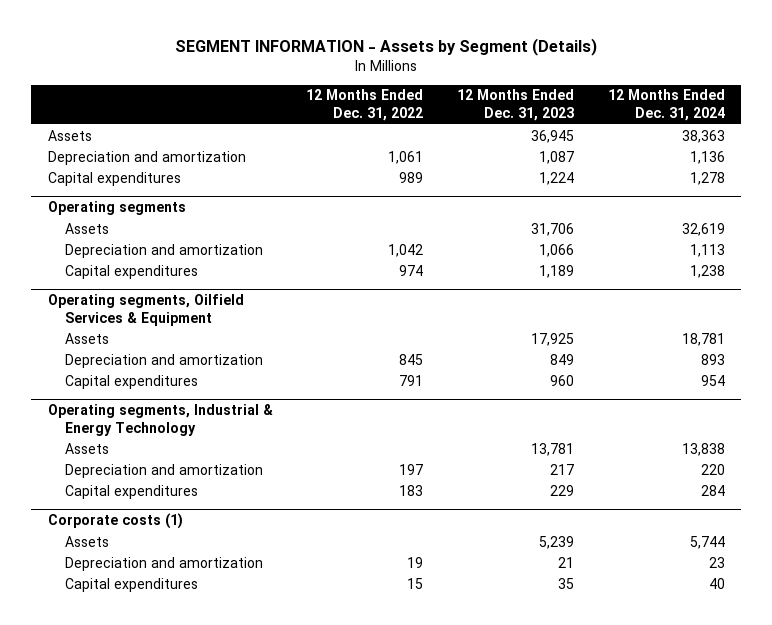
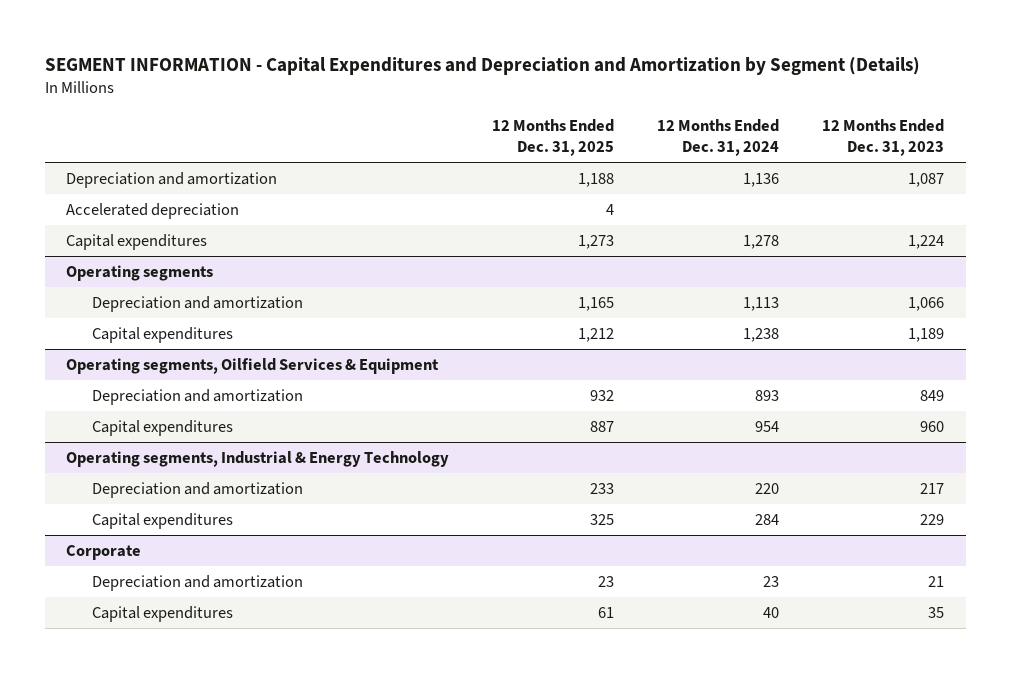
[175,38,598,57] SEGMENT INFORMATION - Assets by Segment (Details) -> [44,56,920,75] SEGMENT INFORMATION - Capital Expenditures and Depreciation and Amortization by Segment (Details)
[306,89,424,121] 12 Months Ended Dec. 31, 2022 -> none
none -> [492,118,615,157] 12 Months Ended Dec. 31, 2025
[47,129,92,141] Assets -> none
none -> [66,203,240,220] Accelerated depreciation
[64,222,109,234] Assets -> none
[64,332,109,344] Assets -> none
[64,442,109,454] Assets -> none
[64,535,109,547] Assets -> none
[47,513,183,530] Corporate costs (1) -> [66,545,142,561] Corporate

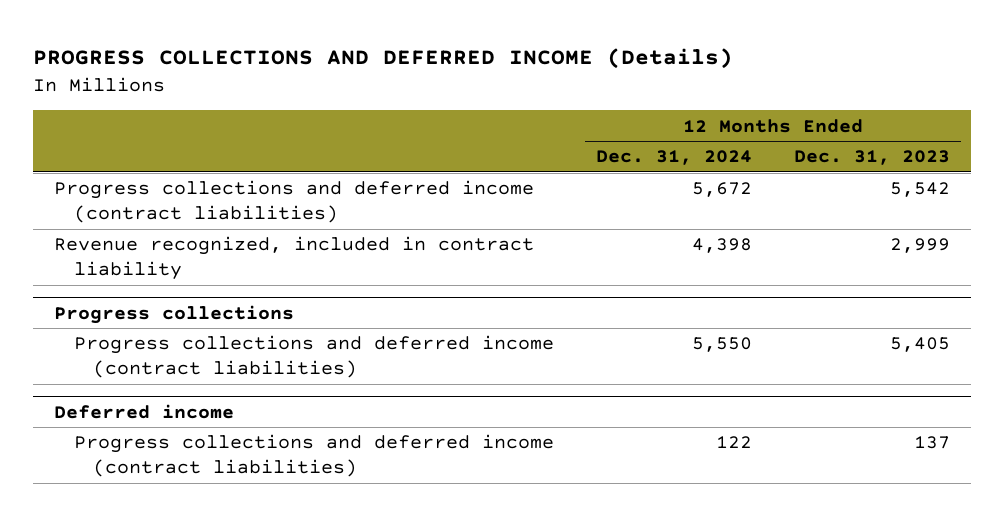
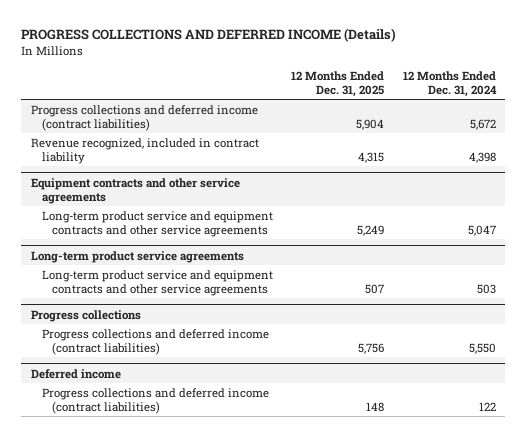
[794,150,951,166] Dec. 31, 2023 -> none
none -> [291,70,385,97] 12 Months Ended Dec. 31, 2025
none -> [30,177,240,204] Equipment contracts and other service agreements
none -> [41,210,273,237] Long-term product service and equipment contracts and other service agreements
none -> [30,250,244,263] Long-term product service agreements
none -> [41,269,273,296] Long-term product service and equipment contracts and other service agreements

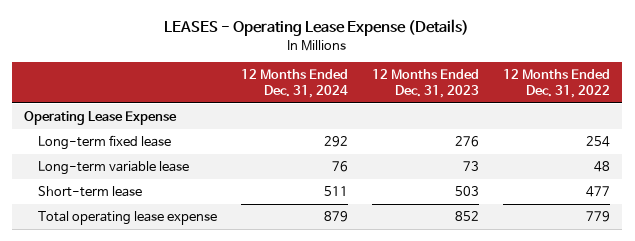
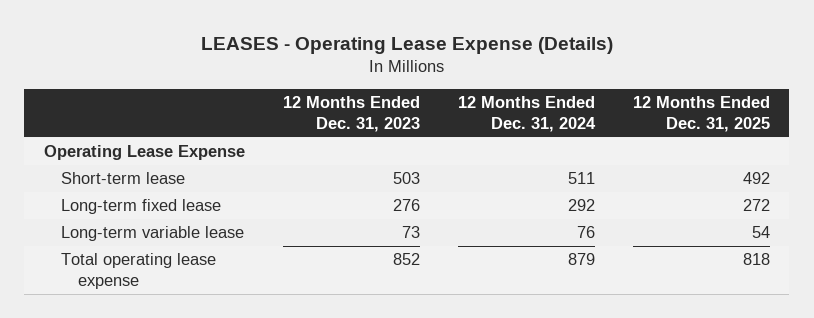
[503,69,611,98] 12 Months Ended Dec. 31, 2022 -> none
none -> [633,96,771,133] 12 Months Ended Dec. 31, 2025
[37,185,142,197] Short-term lease -> [60,172,185,185] Short-term lease

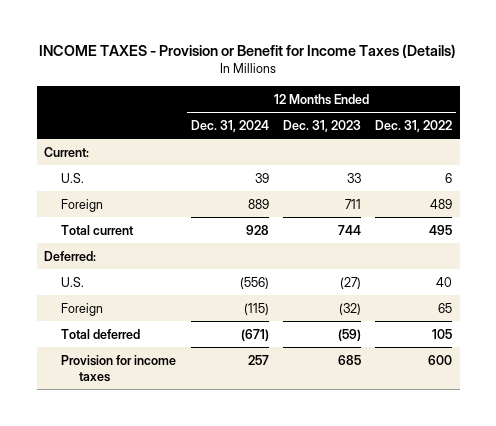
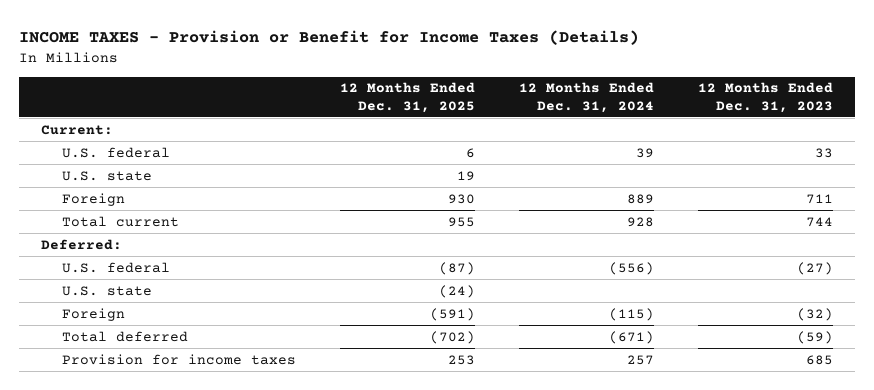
[375,119,453,132] Dec. 31, 2022 -> none
none -> [340,82,476,113] 12 Months Ended Dec. 31, 2025
[61,172,85,183] U.S. -> [62,146,171,158] U.S. federal
none -> [62,170,153,181] U.S. state
[61,276,85,287] U.S. -> [62,261,171,273] U.S. federal
none -> [62,285,153,296] U.S. state

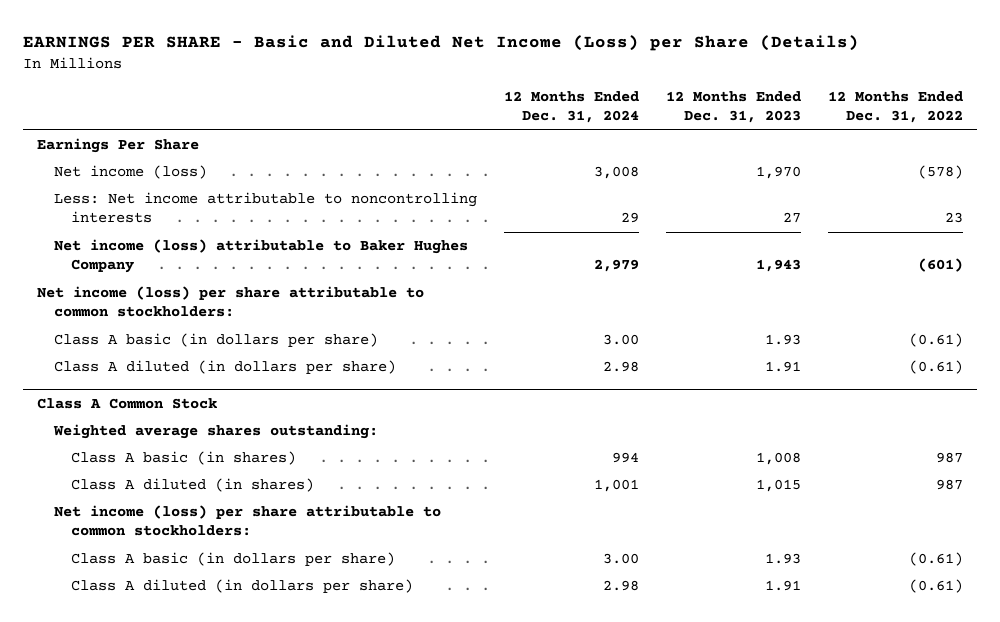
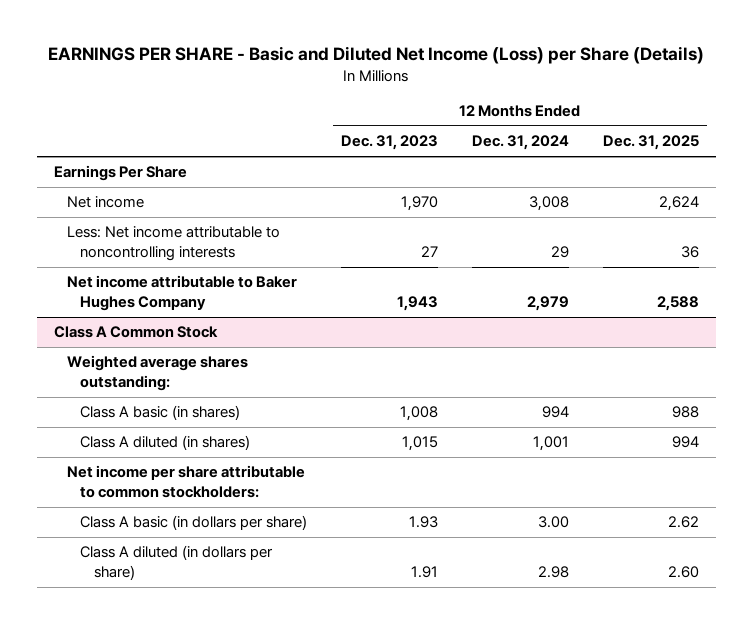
[828,91,964,124] 12 Months Ended Dec. 31, 2022 -> none
none -> [602,135,699,151] Dec. 31, 2025
[53,164,207,179] Net income (loss) -> [66,196,144,209] Net income
[36,285,424,318] Net income (loss) per share attributable to common stockholders: -> none
[53,332,378,347] Class A basic (in dollars per share) -> none
[53,359,396,374] Class A diluted (in dollars per share) -> none
[53,238,468,274] Net income (loss) attributable to Baker Hughes Company -> [66,275,297,311] Net income attributable to Baker Hughes Company
[53,504,441,537] Net income (loss) per share attributable to common stockholders: -> [66,465,305,498] Net income per share attributable to common stockholders:

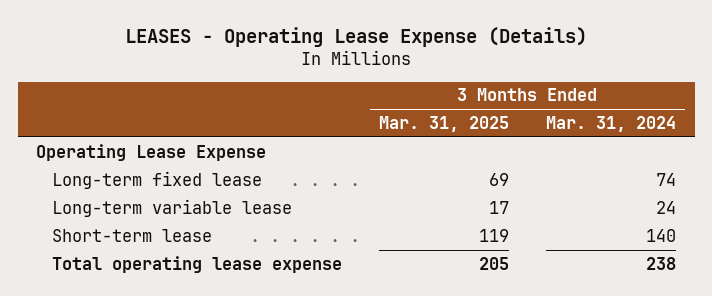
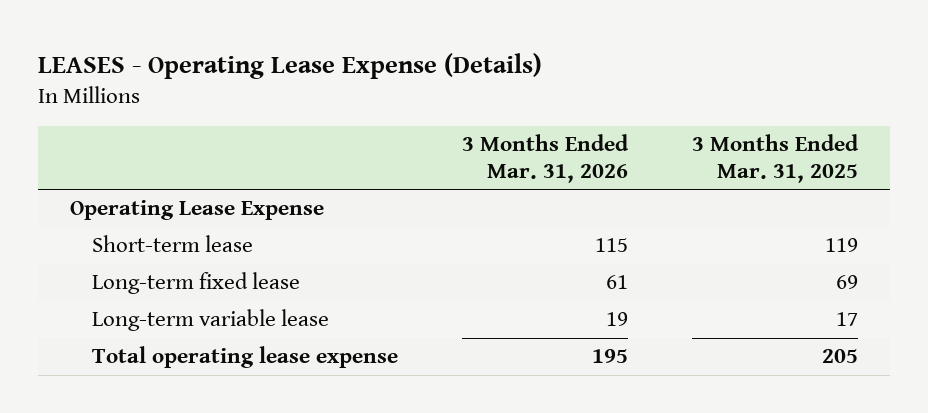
[546,116,677,133] Mar. 31, 2024 -> none
none -> [462,133,630,183] 3 Months Ended Mar. 31, 2026
[51,228,212,242] Short-term lease -> [92,235,254,253] Short-term lease

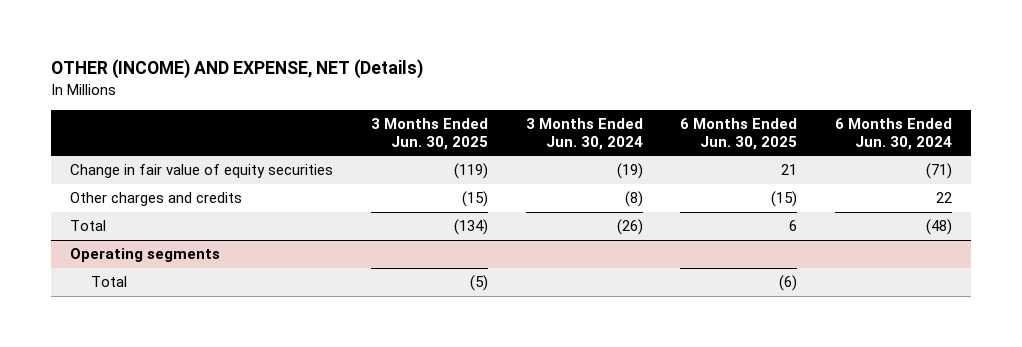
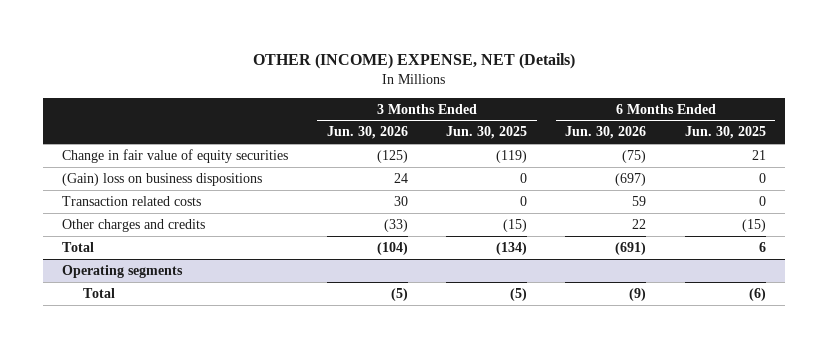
[50,59,423,80] OTHER (INCOME) AND EXPENSE, NET (Details) -> [253,52,576,69] OTHER (INCOME) EXPENSE, NET (Details)
[525,117,643,150] 3 Months Ended Jun. 30, 2024 -> none
[835,117,953,150] 6 Months Ended Jun. 30, 2024 -> none
none -> [326,126,408,140] Jun. 30, 2026
none -> [565,126,647,140] Jun. 30, 2026
none -> [62,172,263,186] (Gain) loss on business dispositions
none -> [62,195,202,206] Transaction related costs

